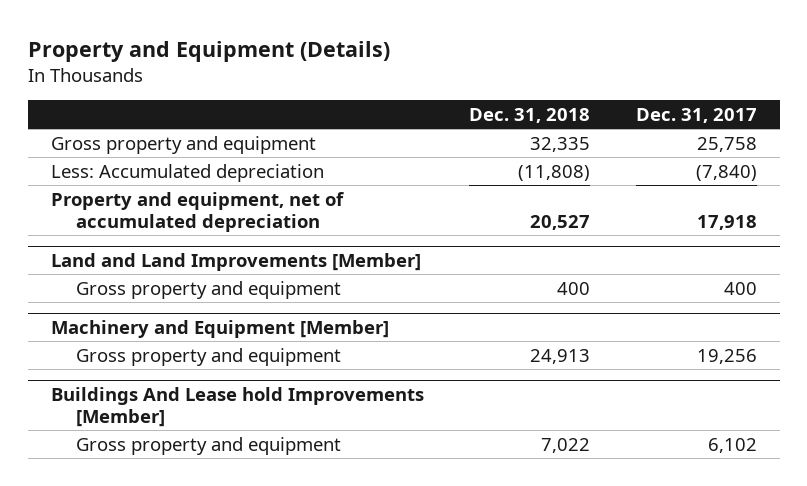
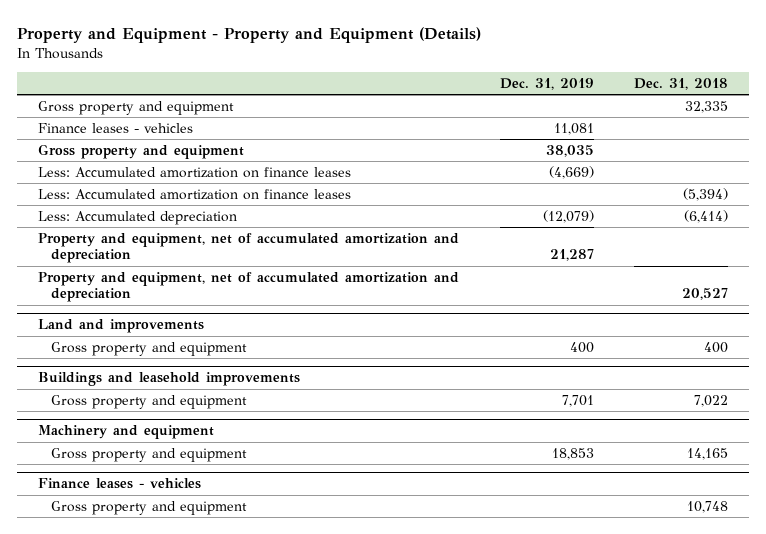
[27,40,390,62] Property and Equipment (Details) -> [17,26,482,43] Property and Equipment - Property and Equipment (Details)
[635,107,757,123] Dec. 31, 2017 -> none
none -> [499,77,594,90] Dec. 31, 2019
none -> [37,122,193,133] Finance leases - vehicles
none -> [37,143,244,159] Gross property and equipment
none -> [37,166,351,178] Less: Accumulated amortization on finance leases
none -> [37,188,351,200] Less: Accumulated amortization on finance leases
[518,164,591,181] (11,808) -> [684,209,729,223] (6,414)
none -> [37,232,459,264] Property and equipment, net of accumulated amortization and depreciation
[50,191,344,232] Property and equipment, net of accumulated depreciation -> [37,271,459,303] Property and equipment, net of accumulated amortization and depreciation
[50,252,421,271] Land and Land Improvements [Member] -> [37,319,204,334] Land and improvements
[50,319,389,338] Machinery and Equipment [Member] -> none
[75,347,341,366] Gross property and equipment -> none
[50,386,424,428] Buildings And Lease hold Improvements [Member] -> [37,372,300,387] Buildings and leasehold improvements
none -> [37,425,214,440] Machinery and equipment
none -> [51,447,248,462] Gross property and equipment
none -> [37,478,201,490] Finance leases - vehicles
none -> [51,500,248,515] Gross property and equipment

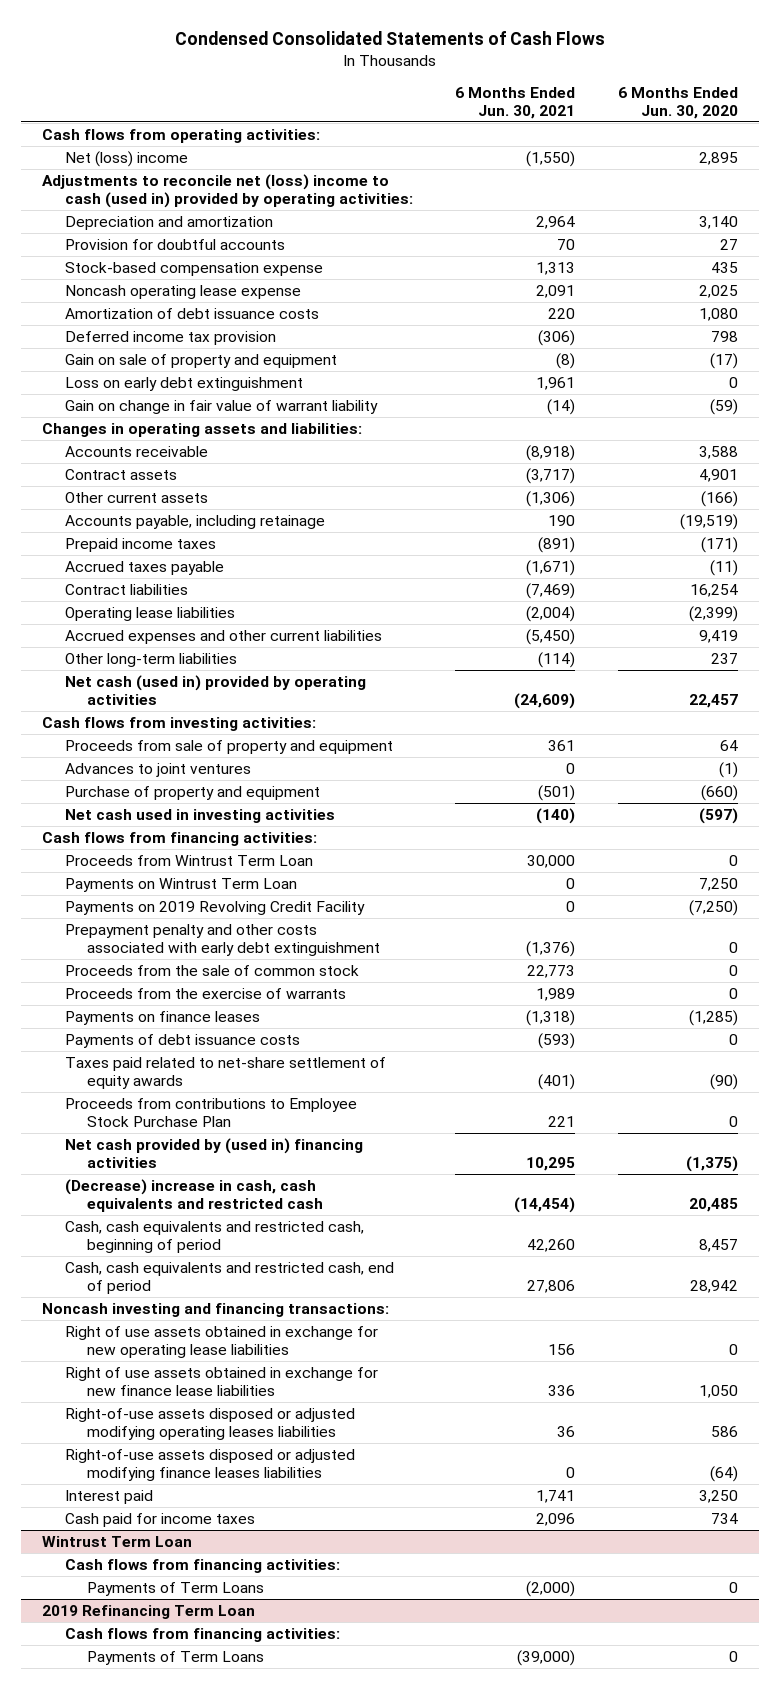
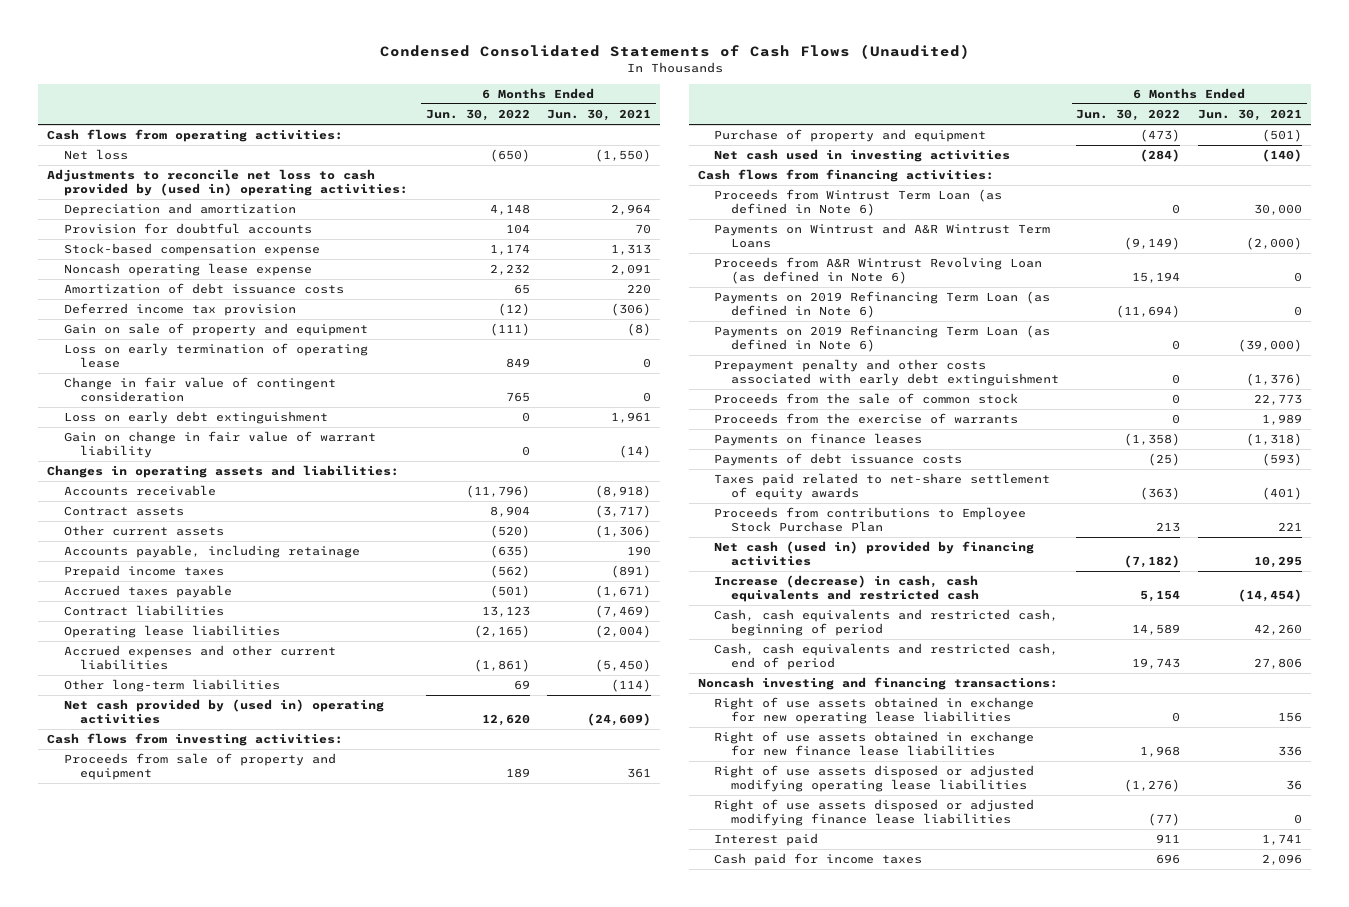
[175,30,606,45] Condensed Consolidated Statements of Cash Flows -> [379,44,970,60] Condensed Consolidated Statements of Cash Flows (Unaudited)
[618,86,739,119] 6 Months Ended Jun. 30, 2020 -> none
none -> [425,109,530,122] Jun. 30, 2022
[64,151,188,168] Net (loss) income -> [63,149,128,161] Net loss
[42,174,413,208] Adjustments to reconcile net (loss) income to cash (used in) provided by operating activities: -> [47,169,408,197] Adjustments to reconcile net loss to cash provided by (used in) operating activities:
none -> [63,343,368,369] Loss on early termination of operating lease
none -> [63,377,336,403] Change in fair value of contingent consideration
[64,675,366,705] Net cash (used in) provided by operating activities -> [63,699,384,725] Net cash provided by (used in) operating activities
[64,763,251,778] Advances to joint ventures -> none
[64,855,313,867] Proceeds from Wintrust Term Loan -> [714,189,1003,217] Proceeds from Wintrust Term Loan (as defined in Note 6)
none -> [714,223,1051,249] Payments on Wintrust and A&R Wintrust Term Loans
[64,878,297,893] Payments on Wintrust Term Loan -> [714,257,1043,285] Proceeds from A&R Wintrust Revolving Loan (as defined in Note 6)
[64,901,365,916] Payments on 2019 Revolving Credit Facility -> [714,291,1051,319] Payments on 2019 Refinancing Term Loan (as defined in Note 6)
none -> [714,325,1051,353] Payments on 2019 Refinancing Term Loan (as defined in Note 6)
[64,1138,363,1168] Net cash provided by (used in) financing activities -> [714,541,1035,567] Net cash (used in) provided by financing activities
[64,1179,323,1212] (Decrease) increase in cash, cash equivalents and restricted cash -> [714,575,979,603] Increase (decrease) in cash, cash equivalents and restricted cash
[64,1408,355,1440] Right-of-use assets disposed or adjusted modifying operating leases liabilities -> [714,765,1035,793] Right of use assets disposed or adjusted modifying operating lease liabilities
[64,1449,355,1481] Right-of-use assets disposed or adjusted modifying finance leases liabilities -> [714,799,1035,827] Right of use assets disposed or adjusted modifying finance lease liabilities
[42,1536,193,1548] Wintrust Term Loan -> none
[64,1559,340,1574] Cash flows from financing activities: -> none
[86,1582,264,1597] Payments of Term Loans -> none
[42,1605,256,1620] 2019 Refinancing Term Loan -> none
[64,1628,340,1643] Cash flows from financing activities: -> none
[86,1651,264,1666] Payments of Term Loans -> none

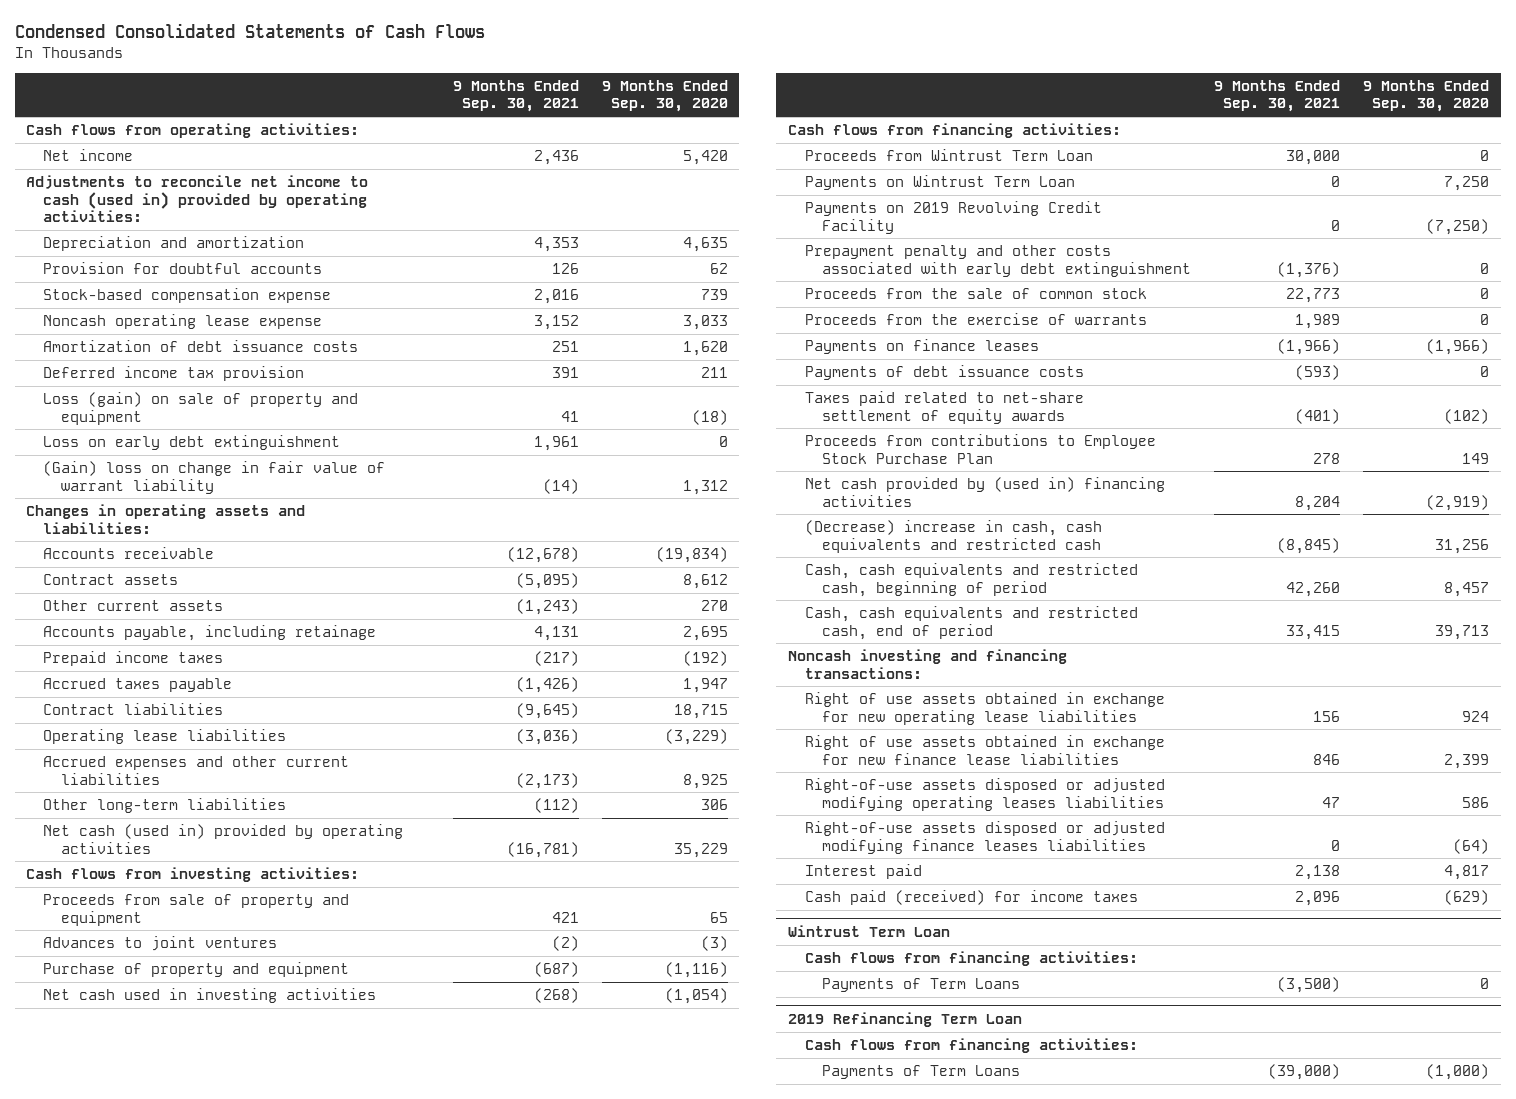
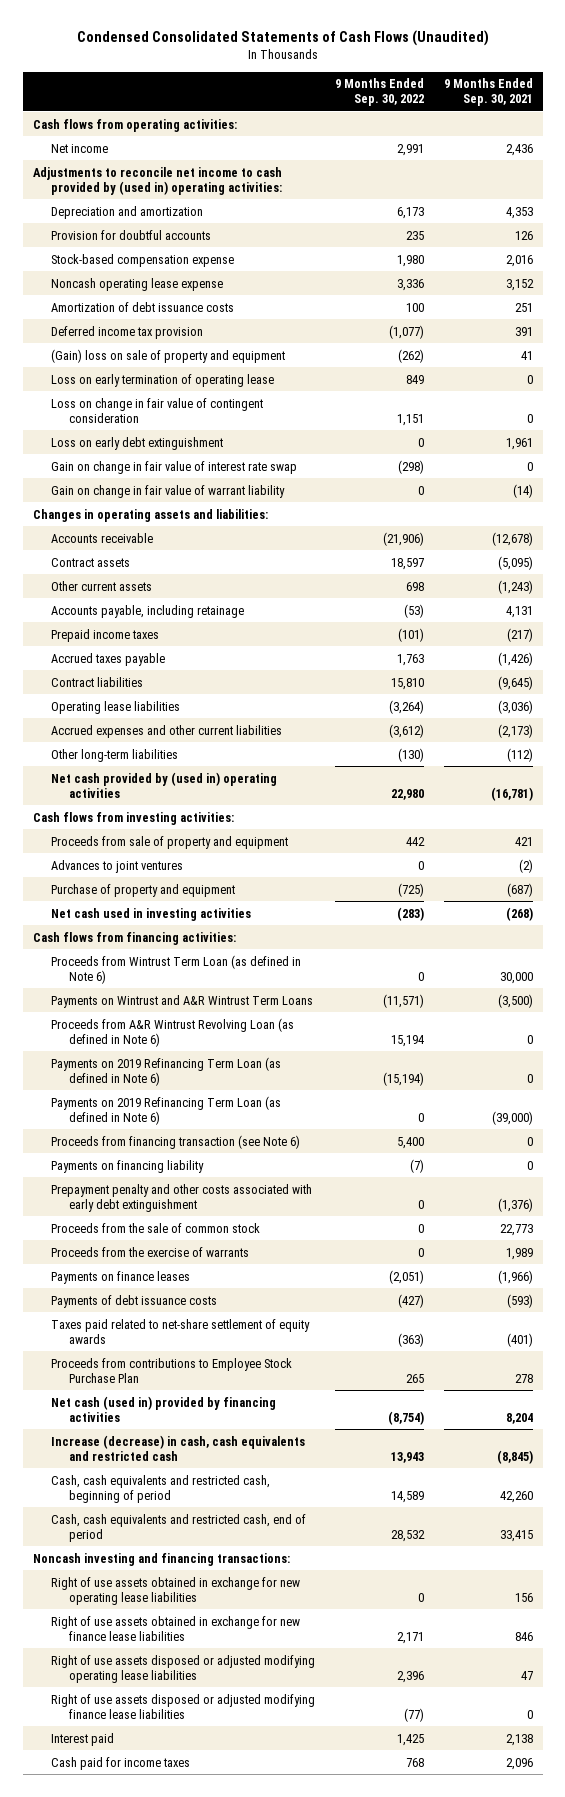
[14,22,485,38] Condensed Consolidated Statements of Cash Flows -> [76,30,489,47] Condensed Consolidated Statements of Cash Flows (Unaudited)
[601,80,728,113] 9 Months Ended Sep. 30, 2020 -> none
none -> [334,78,424,107] 9 Months Ended Sep. 30, 2022
[26,175,369,222] Adjustments to reconcile net income to cash (used in) provided by operating activities: -> [32,166,282,195] Adjustments to reconcile net income to cash provided by (used in) operating activities:
[43,392,359,425] Loss (gain) on sale of property and equipment -> [50,348,285,363] (Gain) loss on sale of property and equipment
none -> [50,373,274,387] Loss on early termination of operating lease
none -> [50,397,263,423] Loss on change in fair value of contingent consideration
none -> [50,460,297,474] Gain on change in fair value of interest rate swap
[43,461,386,494] (Gain) loss on change in fair value of warrant liability -> [50,484,285,498] Gain on change in fair value of warrant liability
[43,824,404,854] Net cash (used in) provided by operating activities -> [50,771,277,798] Net cash provided by (used in) operating activities
[805,149,1094,162] Proceeds from Wintrust Term Loan -> [50,954,301,984] Proceeds from Wintrust Term Loan (as defined in Note 6)
none -> [50,994,313,1008] Payments on Wintrust and A&R Wintrust Term Loans
[805,175,1076,191] Payments on Wintrust Term Loan -> [50,1017,294,1047] Proceeds from A&R Wintrust Revolving Loan (as defined in Note 6)
[805,201,1103,234] Payments on 2019 Revolving Credit Facility -> [50,1056,281,1086] Payments on 2019 Refinancing Term Loan (as defined in Note 6)
none -> [50,1095,281,1125] Payments on 2019 Refinancing Term Loan (as defined in Note 6)
none -> [50,1134,300,1149] Proceeds from financing transaction (see Note 6)
none -> [50,1159,204,1173] Payments on financing liability
[805,477,1166,507] Net cash provided by (used in) financing activities -> [50,1395,276,1422] Net cash (used in) provided by financing activities
[805,520,1103,553] (Decrease) increase in cash, cash equivalents and restricted cash -> [50,1434,305,1461] Increase (decrease) in cash, cash equivalents and restricted cash
[805,778,1166,811] Right-of-use assets disposed or adjusted modifying operating leases liabilities -> [50,1654,315,1683] Right of use assets disposed or adjusted modifying operating lease liabilities
[805,821,1166,854] Right-of-use assets disposed or adjusted modifying finance leases liabilities -> [50,1693,315,1719] Right of use assets disposed or adjusted modifying finance lease liabilities
[787,924,950,937] Wintrust Term Loan -> none
[805,951,1139,967] Cash flows from financing activities: -> none
[822,978,1021,993] Payments of Term Loans -> none
[787,1011,1022,1027] 2019 Refinancing Term Loan -> none
[805,1038,1139,1054] Cash flows from financing activities: -> none
[822,1065,1021,1080] Payments of Term Loans -> none
[805,890,1139,906] Cash paid (received) for income taxes -> [50,1756,190,1770] Cash paid for income taxes

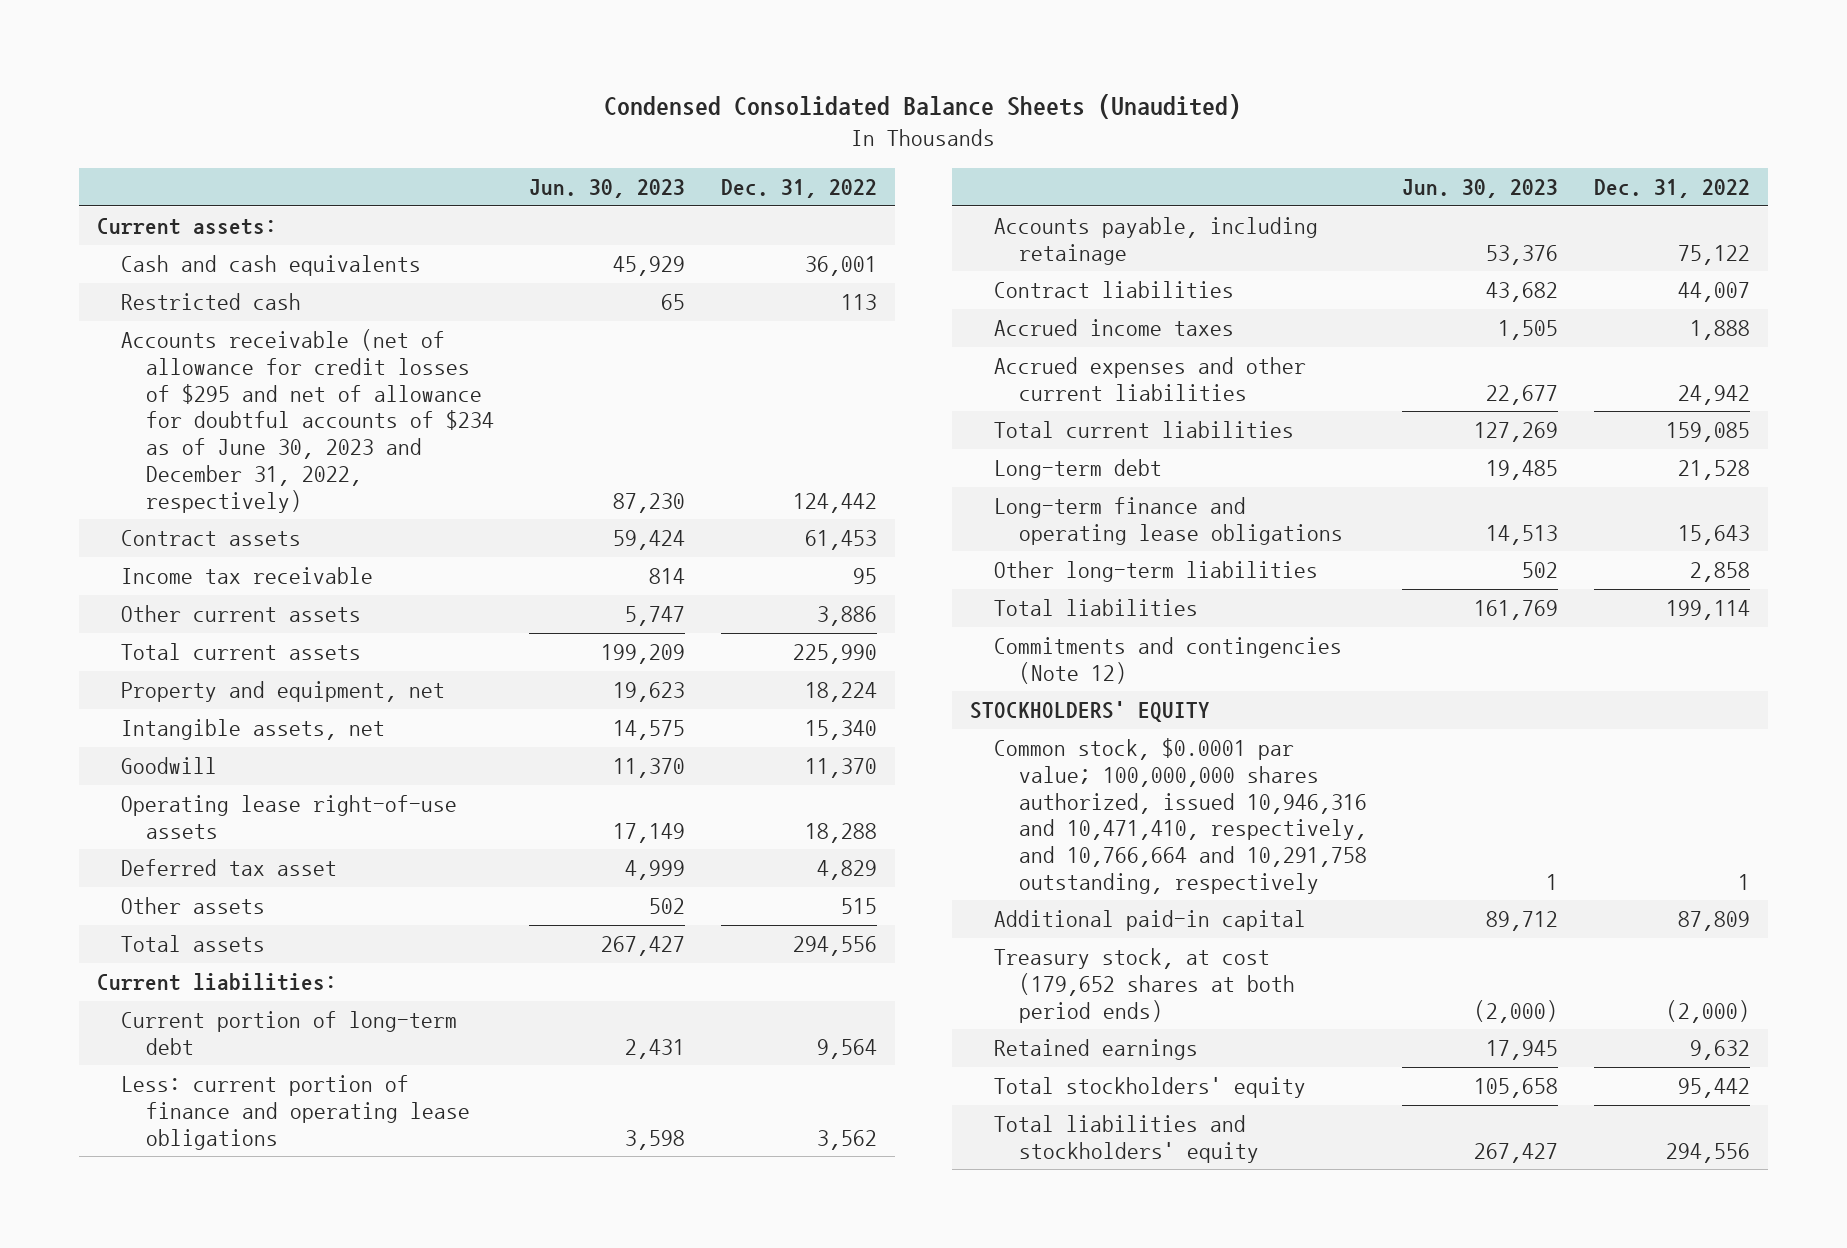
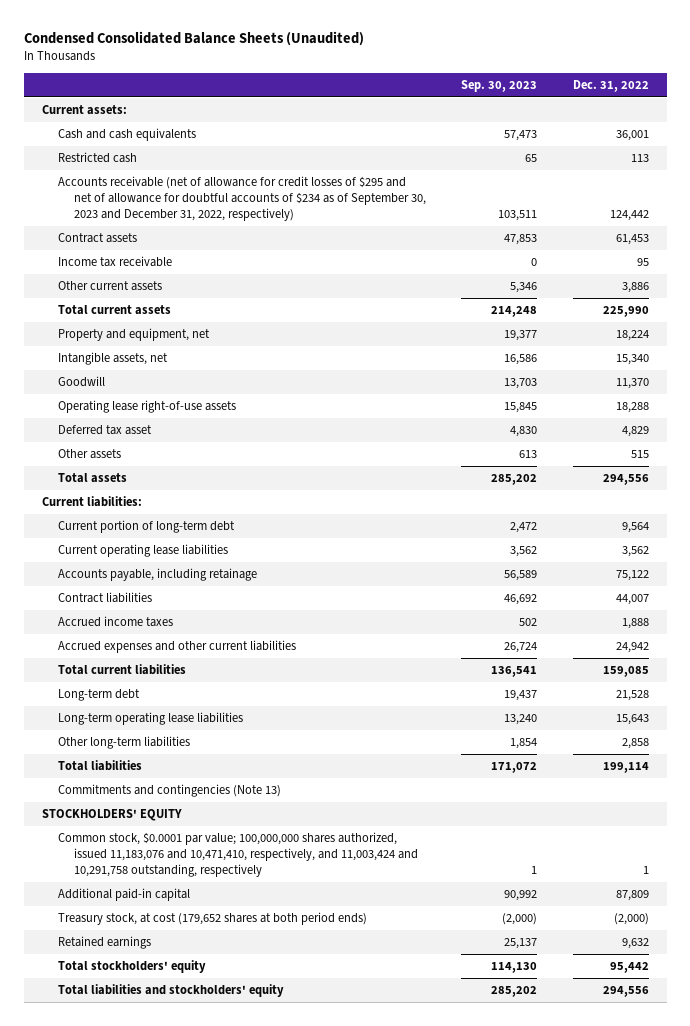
[529,179,686,199] Jun. 30, 2023 -> none
none -> [461,79,538,92] Sep. 30, 2023
[121,329,494,513] Accounts receivable (net of allowance for credit losses of $295 and net of allowance for doubtful accounts of $234 as of June 30, 2023 and December 31, 2022, respectively) -> [57,176,426,221] Accounts receivable (net of allowance for credit losses of $295 and net of allowance for doubtful accounts of $234 as of September 30, 2023 and December 31, 2022, respectively)
[121,1075,470,1150] Less: current portion of finance and operating lease obligations -> [57,544,228,558] Current operating lease liabilities
[994,497,1343,545] Long-term finance and operating lease obligations -> [57,712,243,726] Long-term operating lease liabilities
[994,637,1343,684] Commitments and contingencies (Note 12) -> [57,784,281,798] Commitments and contingencies (Note 13)
[994,738,1367,894] Common stock, $0.0001 par value; 100,000,000 shares authorized, issued 10,946,316 and 10,471,410, respectively, and 10,766,664 and 10,291,758 outstanding, respectively -> [57,832,418,877] Common stock, $0.0001 par value; 100,000,000 shares authorized, issued 11,183,076 and 10,471,410, respectively, and 11,003,424 and 10,291,758 outstanding, respectively

